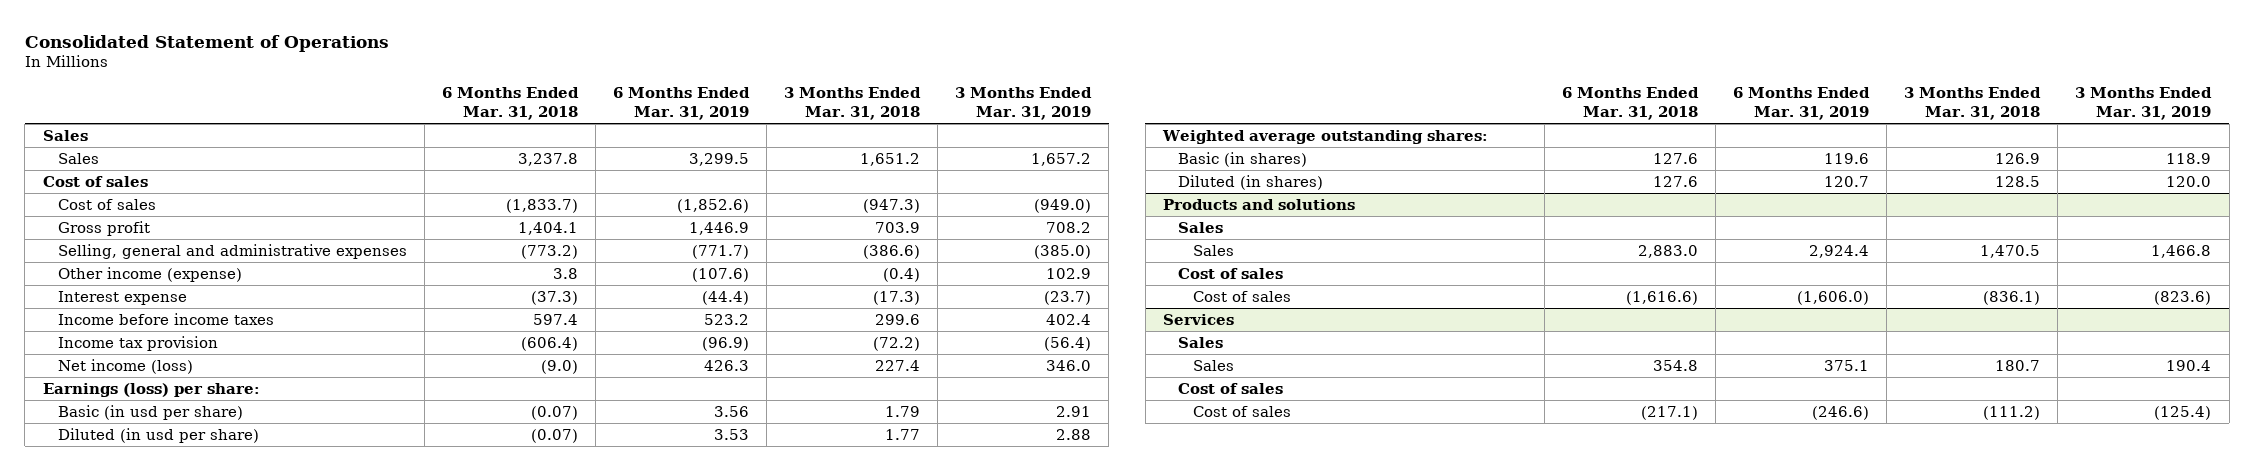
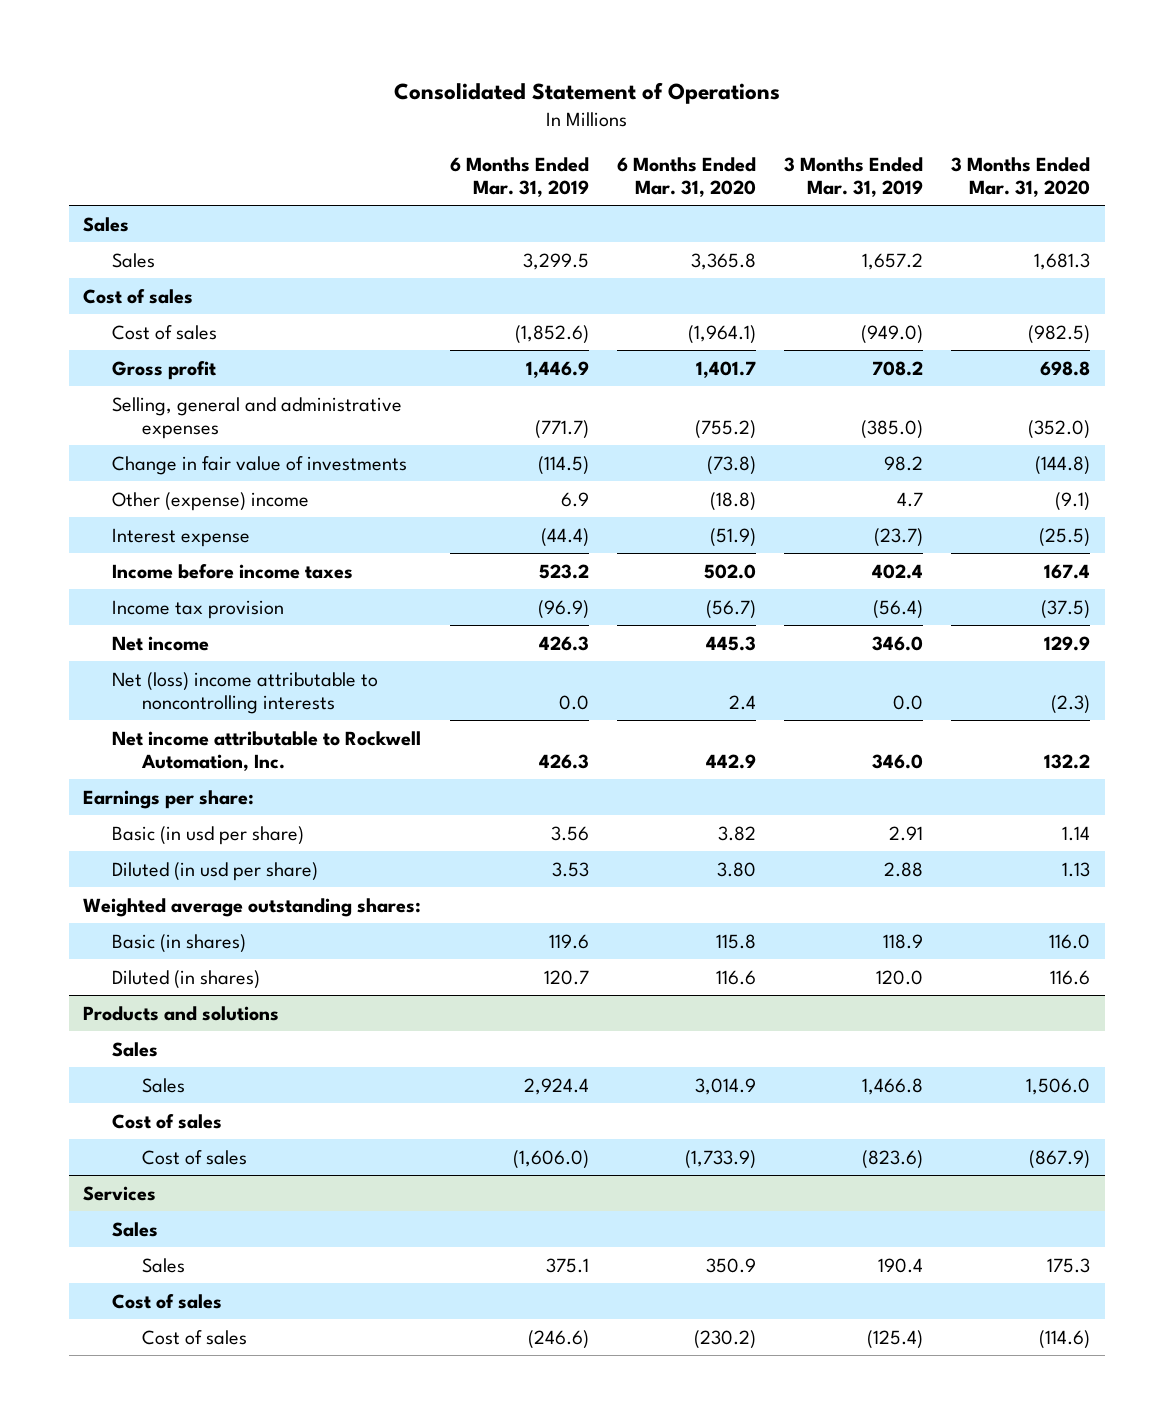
[441,87,579,120] 6 Months Ended Mar. 31, 2018 -> none
[784,87,922,120] 3 Months Ended Mar. 31, 2018 -> none
none -> [616,156,756,197] 6 Months Ended Mar. 31, 2020
none -> [951,156,1091,197] 3 Months Ended Mar. 31, 2020
none -> [112,455,408,475] Change in fair value of investments
[57,266,242,282] Other income (expense) -> [112,491,310,511] Other (expense) income
[692,267,750,282] (107.6) -> [560,491,589,507] 6.9
[1046,267,1092,279] 102.9 -> [897,491,924,507] 4.7
none -> [112,635,210,651] Net income
none -> [112,671,379,714] Net (loss) income attributable to noncontrolling interests
[57,358,193,374] Net income (loss) -> [112,730,422,771] Net income attributable to Rockwell Automation, Inc.
[42,382,260,397] Earnings (loss) per share: -> [82,789,254,809] Earnings per share:

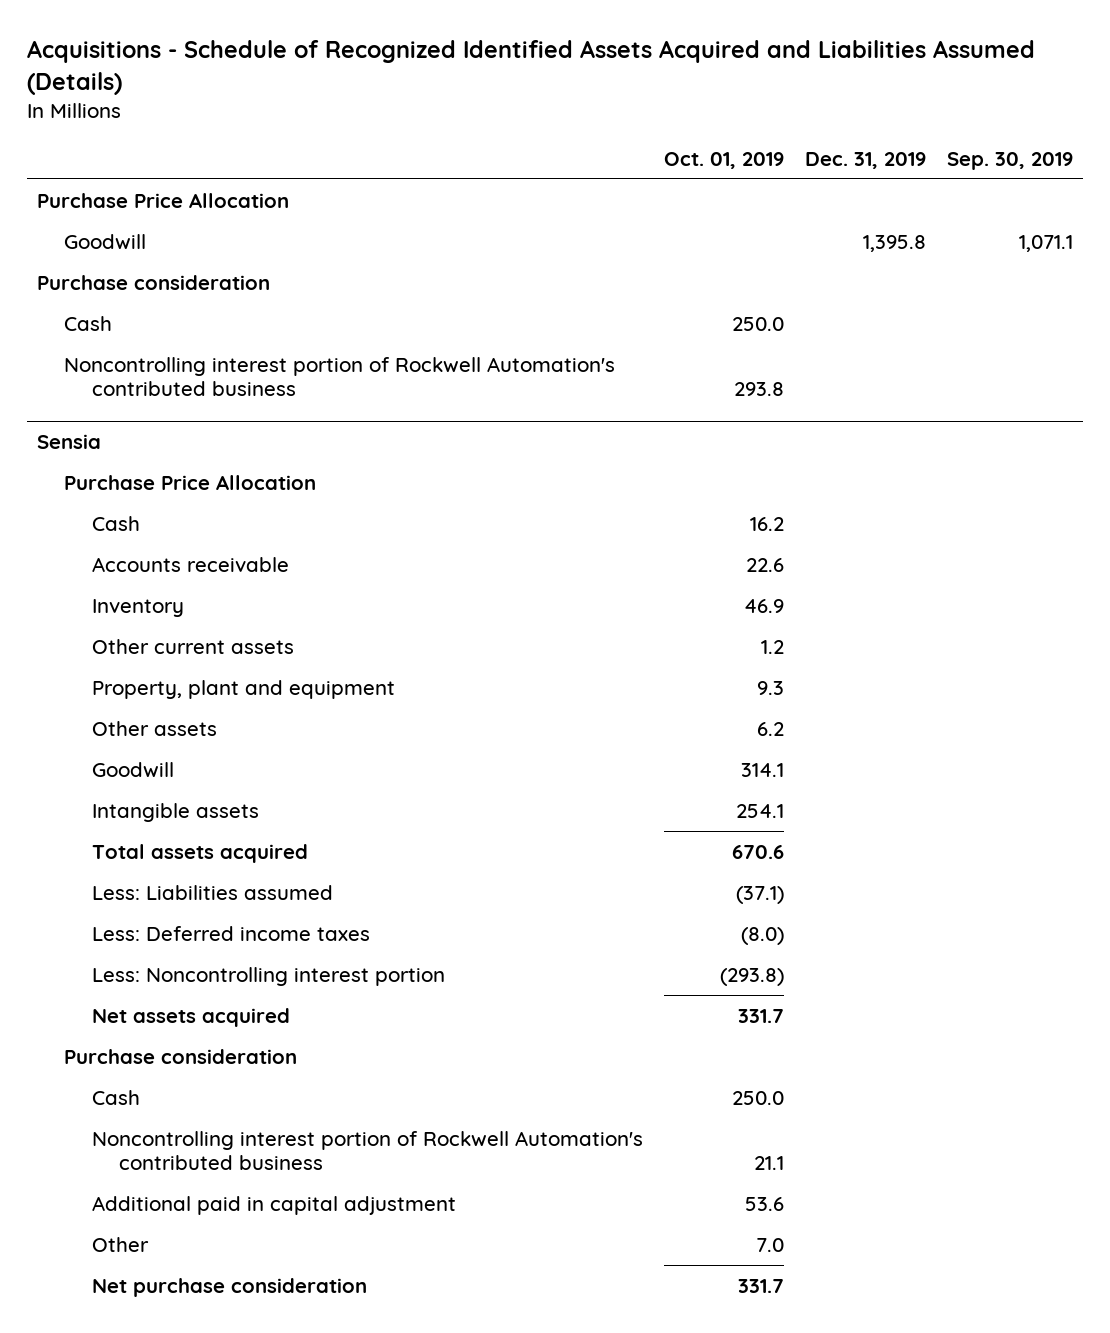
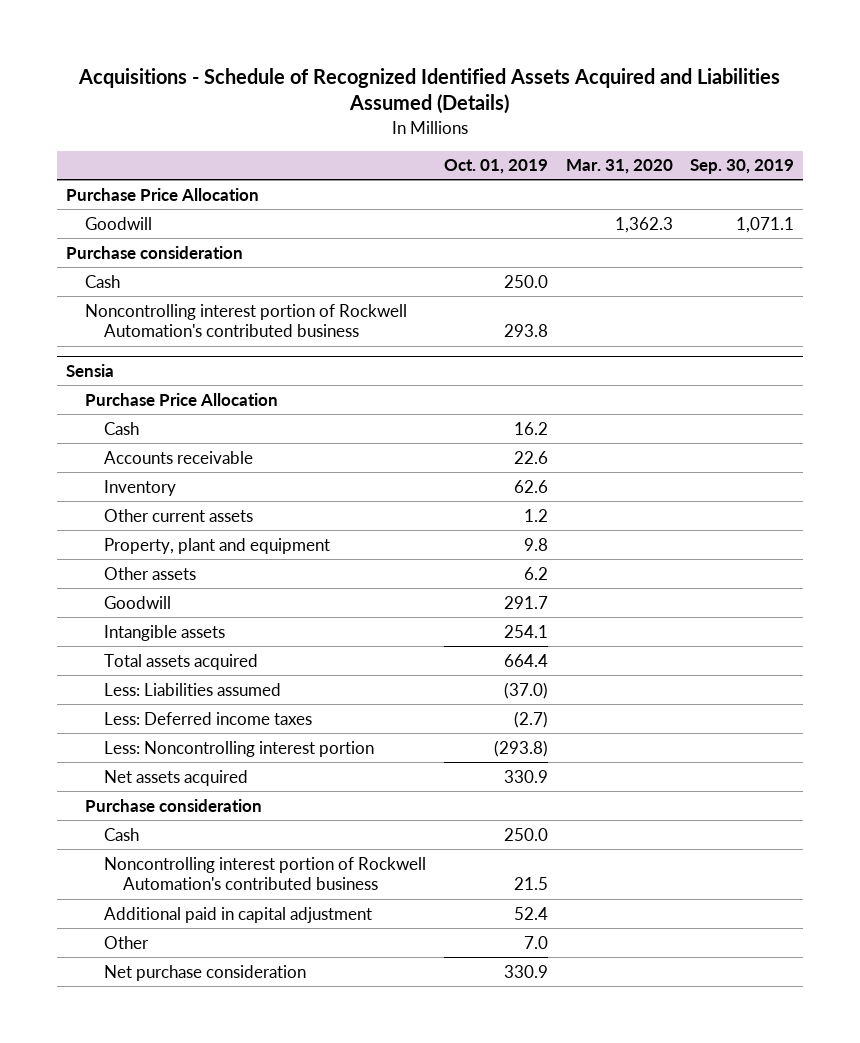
[804,151,926,169] Dec. 31, 2019 -> none
none -> [565,159,673,175] Mar. 31, 2020
[743,598,784,613] 46.9 -> [513,479,548,493] 62.6
[756,680,784,695] 9.3 -> [523,537,548,551] 9.8
[740,762,784,777] 314.1 -> [503,595,548,609] 291.7
[731,844,784,859] 670.6 -> [503,653,548,667] 664.4
[735,885,784,904] (37.1) -> [503,681,548,699] (37.0)
[740,926,784,945] (8.0) -> [513,710,548,728] (2.7)
[737,1008,784,1023] 331.7 -> [503,769,548,783] 330.9
[753,1156,784,1171] 21.1 -> [513,877,548,891] 21.5
[744,1196,784,1211] 53.6 -> [513,906,548,920] 52.4
[737,1278,784,1293] 331.7 -> [503,964,548,978] 330.9

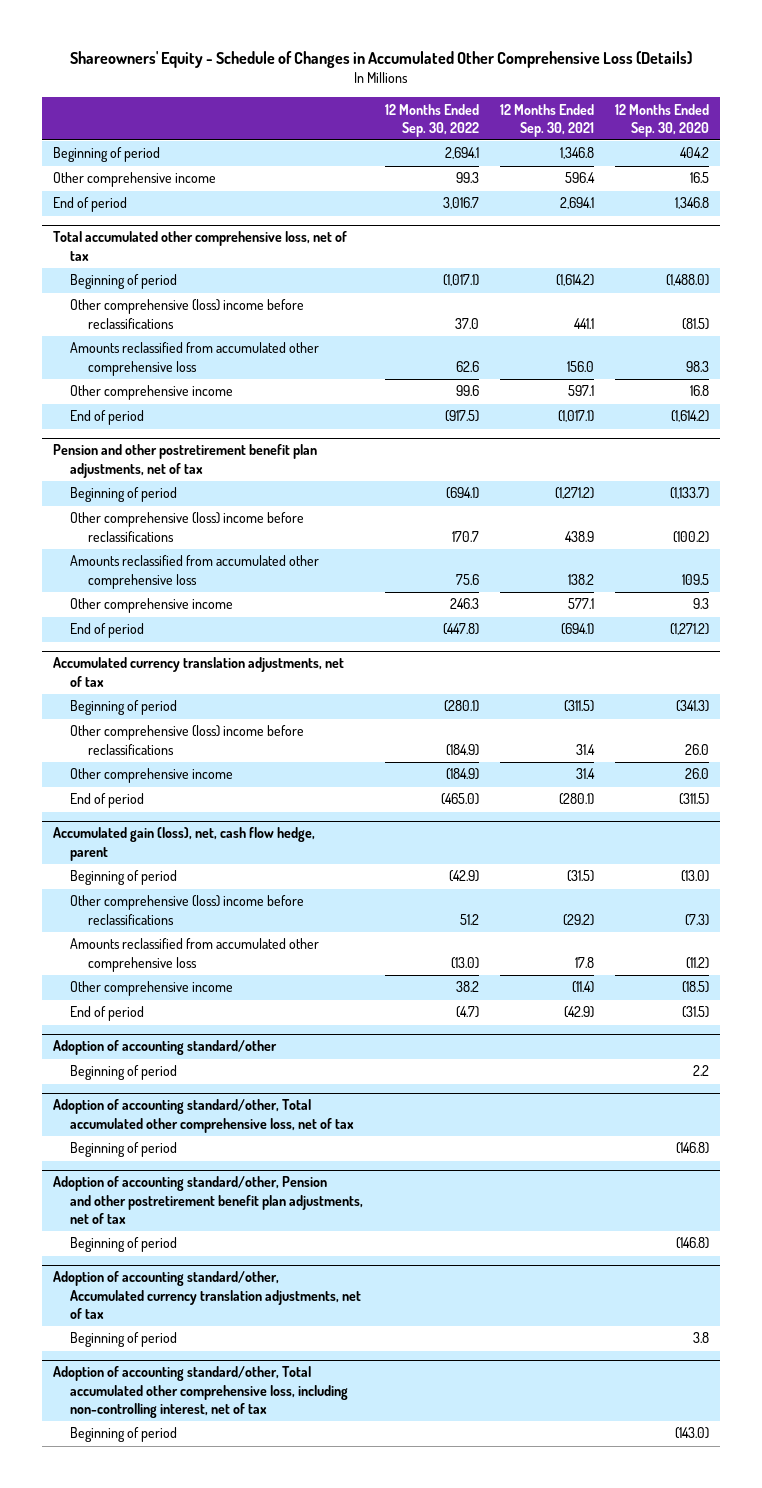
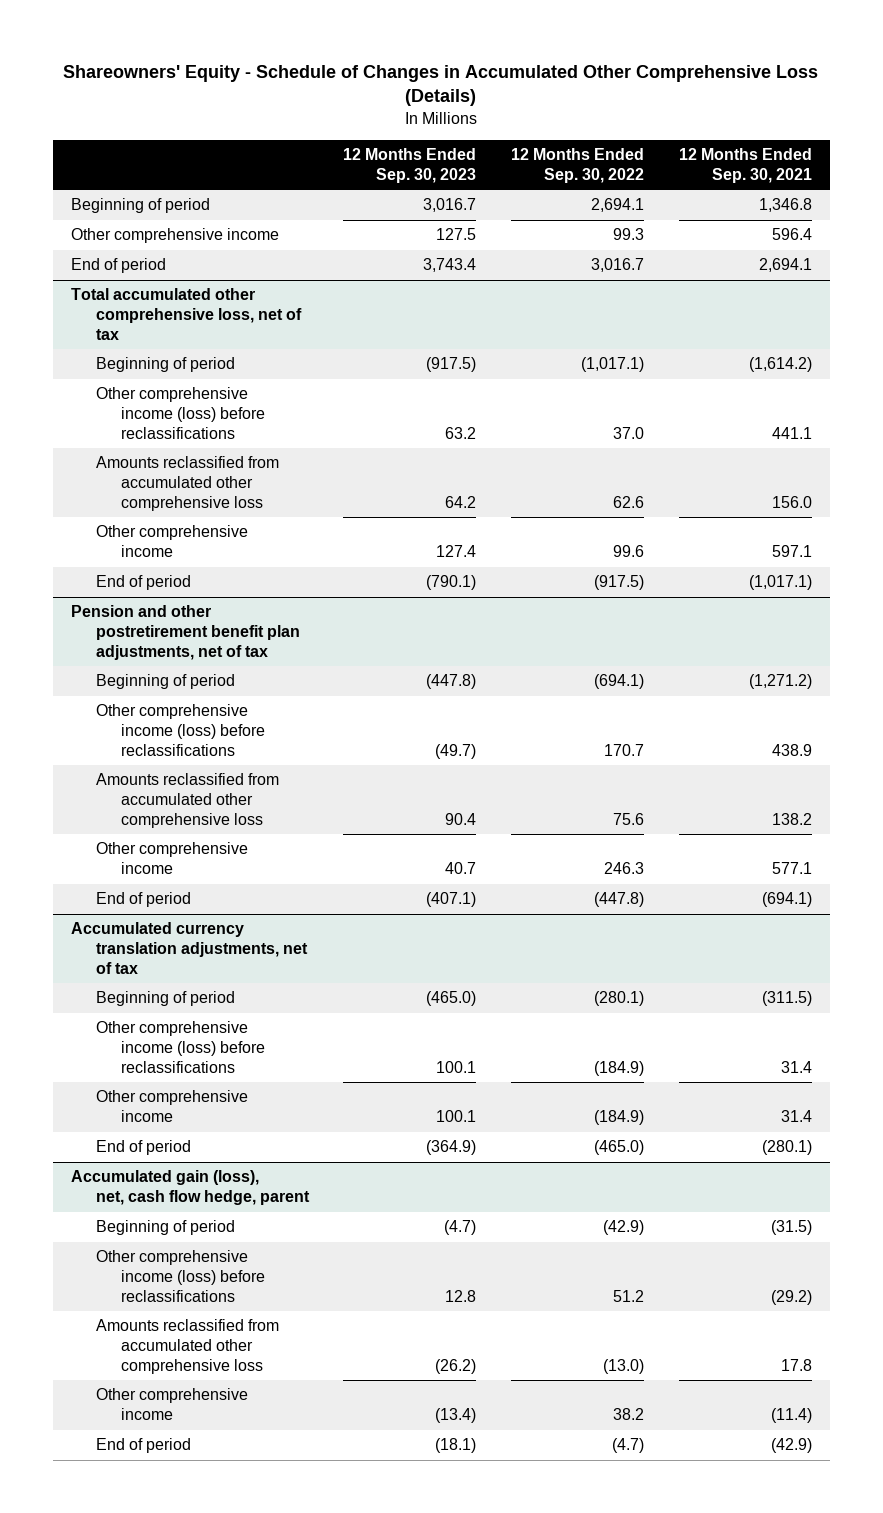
[615,103,710,137] 12 Months Ended Sep. 30, 2020 -> none
none -> [343,148,477,183] 12 Months Ended Sep. 30, 2023
[70,299,305,329] Other comprehensive (loss) income before reclassifications -> [95,387,265,439] Other comprehensive income (loss) before reclassifications
[70,512,305,542] Other comprehensive (loss) income before reclassifications -> [95,704,265,756] Other comprehensive income (loss) before reclassifications
[70,725,305,755] Other comprehensive (loss) income before reclassifications -> [95,1021,265,1073] Other comprehensive income (loss) before reclassifications
[70,895,305,925] Other comprehensive (loss) income before reclassifications -> [95,1250,265,1302] Other comprehensive income (loss) before reclassifications
[52,1040,277,1056] Adoption of accounting standard/other -> none
[70,1065,178,1081] Beginning of period -> none
[52,1099,355,1133] Adoption of accounting standard/other, Total accumulated other comprehensive loss, net of tax -> none
[70,1142,178,1158] Beginning of period -> none
[52,1176,364,1224] Adoption of accounting standard/other, Pension and other postretirement benefit plan adjustments, net of tax -> none
[70,1237,178,1253] Beginning of period -> none
[52,1271,362,1319] Adoption of accounting standard/other, Accumulated currency translation adjustments, net of tax -> none
[70,1332,178,1348] Beginning of period -> none
[52,1366,349,1418] Adoption of accounting standard/other, Total accumulated other comprehensive loss, including non-controlling interest, net of tax -> none
[70,1427,178,1443] Beginning of period -> none

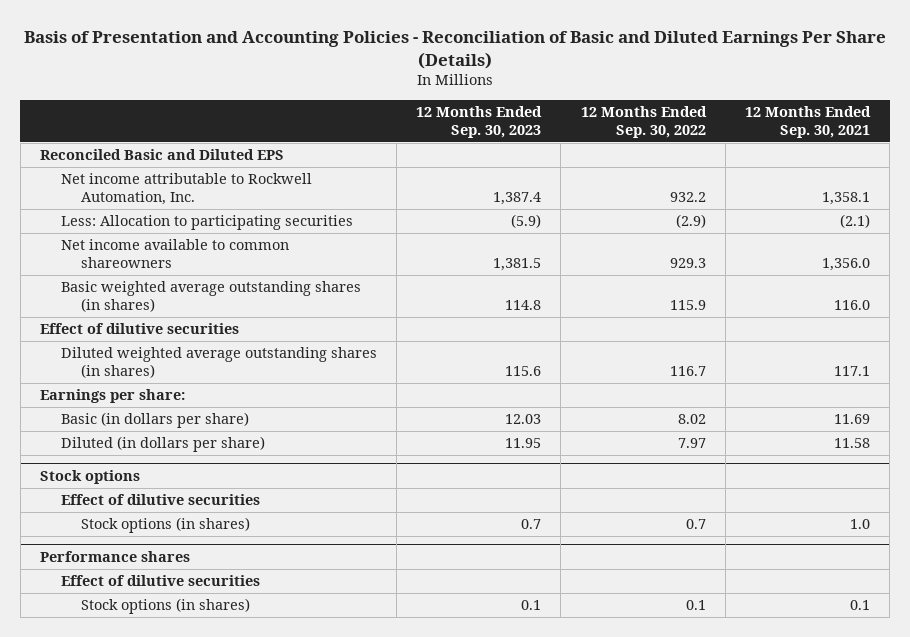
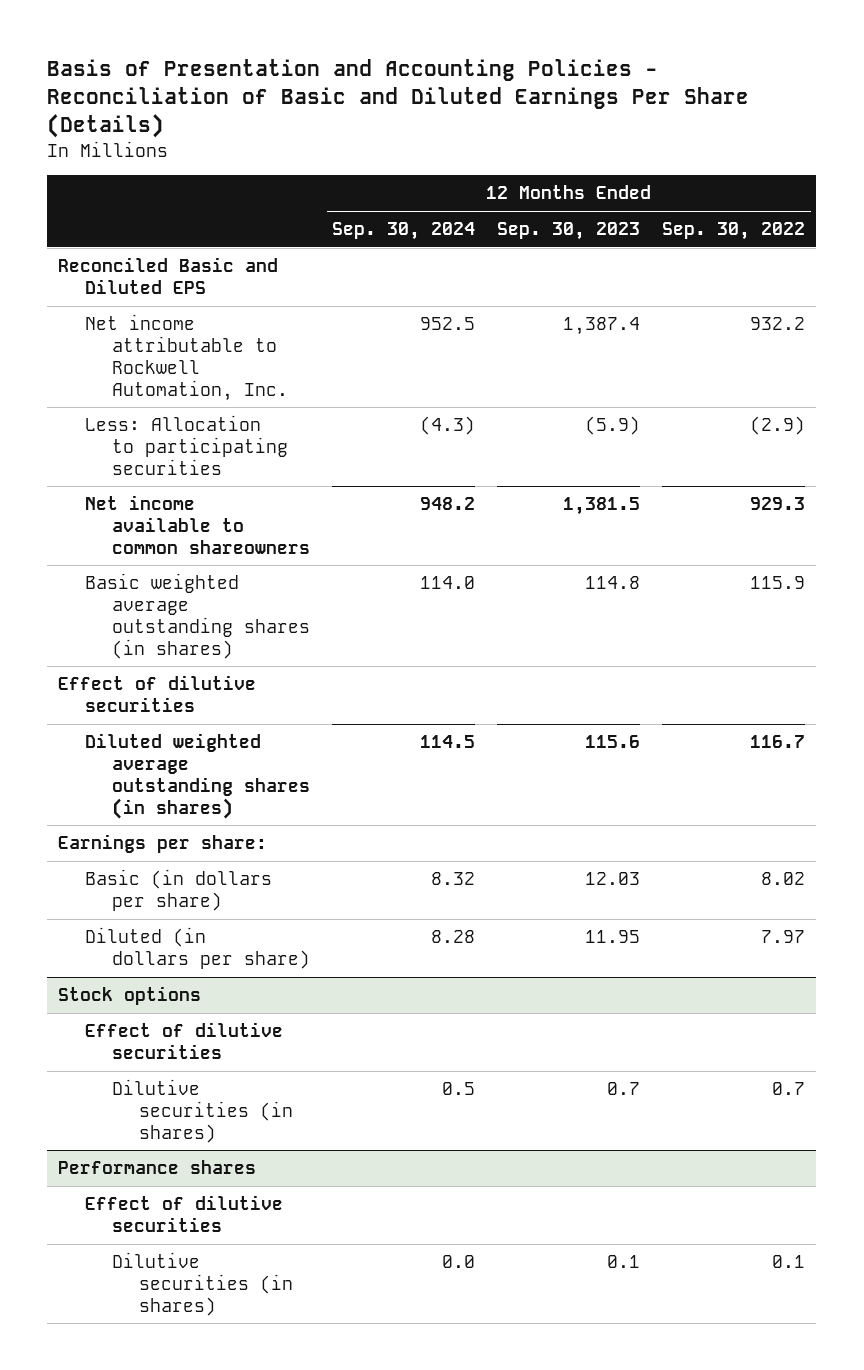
[744,105,871,138] 12 Months Ended Sep. 30, 2021 -> none
none -> [332,222,476,241] Sep. 30, 2024
[81,517,251,534] Stock options (in shares) -> [112,1079,294,1143] Dilutive securities (in shares)
[81,598,251,615] Stock options (in shares) -> [112,1252,294,1316] Dilutive securities (in shares)

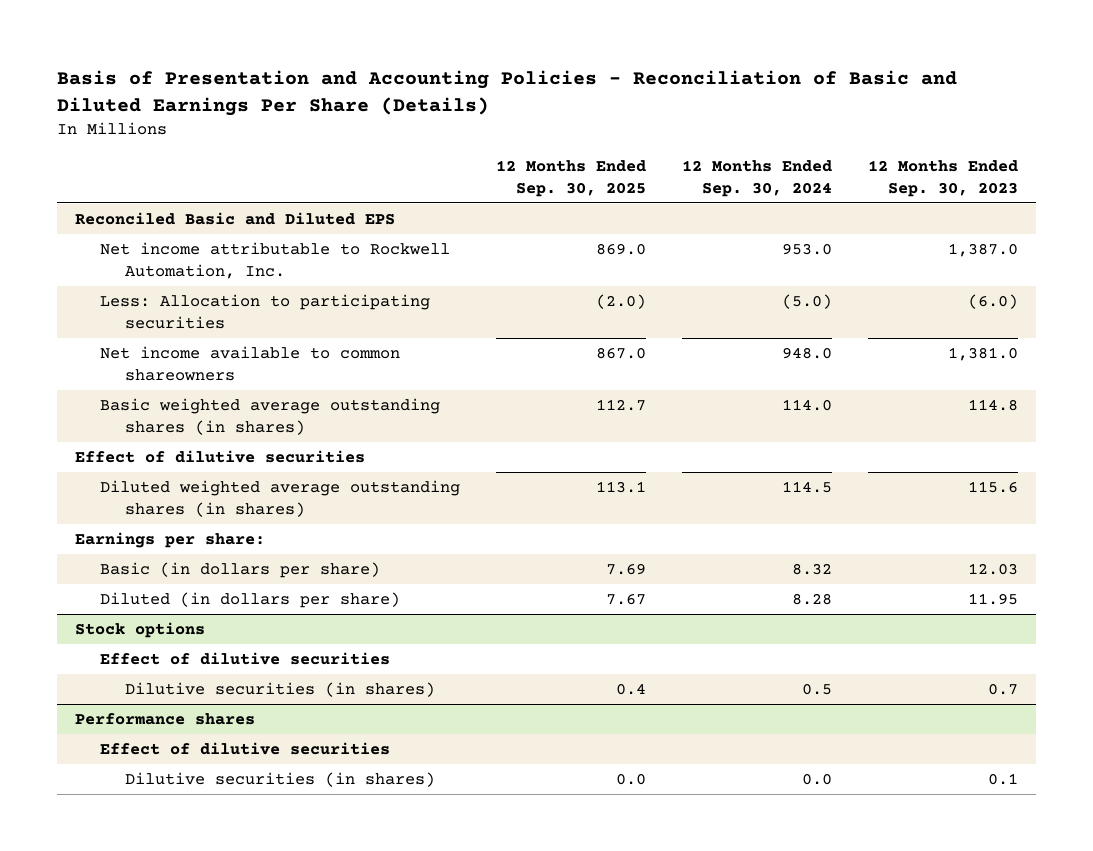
[662,222,806,241] Sep. 30, 2022 -> none
none -> [496,160,647,198] 12 Months Ended Sep. 30, 2025
[420,317,476,331] 952.5 -> [782,242,833,255] 953.0
[563,317,641,336] 1,387.4 -> [947,242,1018,257] 1,387.0
[420,416,476,436] (4.3) -> [782,293,833,309] (5.0)
[585,416,641,436] (5.9) -> [967,293,1018,309] (6.0)
[420,497,476,511] 948.2 -> [782,346,833,359] 948.0
[563,497,641,516] 1,381.5 -> [947,346,1018,361] 1,381.0

